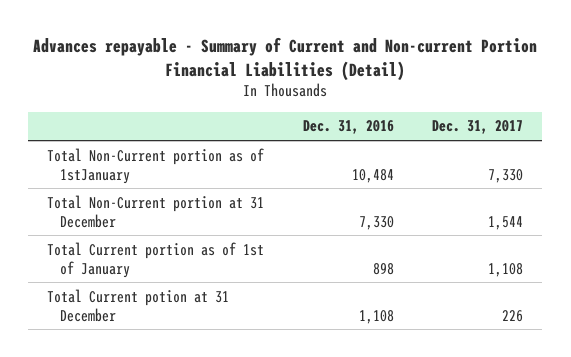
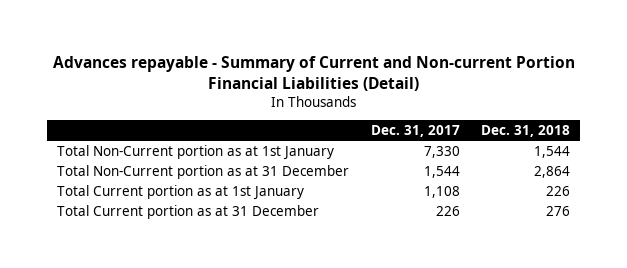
[302,120,394,135] Dec. 31, 2016 -> none
none -> [480,125,570,138] Dec. 31, 2018
[47,147,265,184] Total Non-Current portion as of 1stJanuary -> [57,144,335,160] Total Non-Current portion as at 1st January
[47,194,265,228] Total Non-Current portion at 31 December -> [57,164,350,179] Total Non-Current portion as at 31 December
[47,241,265,278] Total Current portion as of 1st of January -> [57,184,305,200] Total Current portion as at 1st January
[47,288,230,322] Total Current potion at 31 December -> [57,204,320,219] Total Current portion as at 31 December

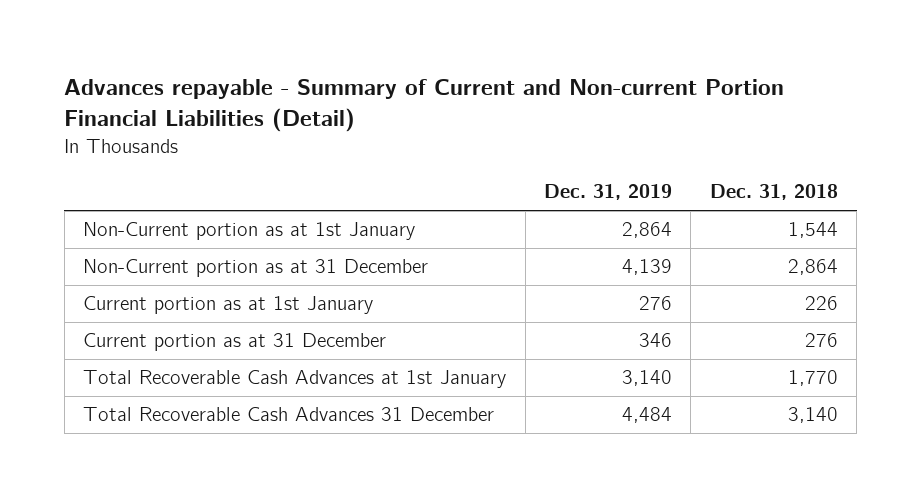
[370,125,460,138] Dec. 31, 2017 -> none
none -> [543,184,672,201] Dec. 31, 2019
[57,144,335,160] Total Non-Current portion as at 1st January -> [83,222,416,241] Non-Current portion as at 1st January
[57,164,350,179] Total Non-Current portion as at 31 December -> [83,259,429,278] Non-Current portion as at 31 December
[57,184,305,200] Total Current portion as at 1st January -> [83,296,374,315] Current portion as at 1st January
[57,204,320,219] Total Current portion as at 31 December -> [83,333,387,352] Current portion as at 31 December
none -> [83,370,507,389] Total Recoverable Cash Advances at 1st January
none -> [83,407,495,422] Total Recoverable Cash Advances 31 December

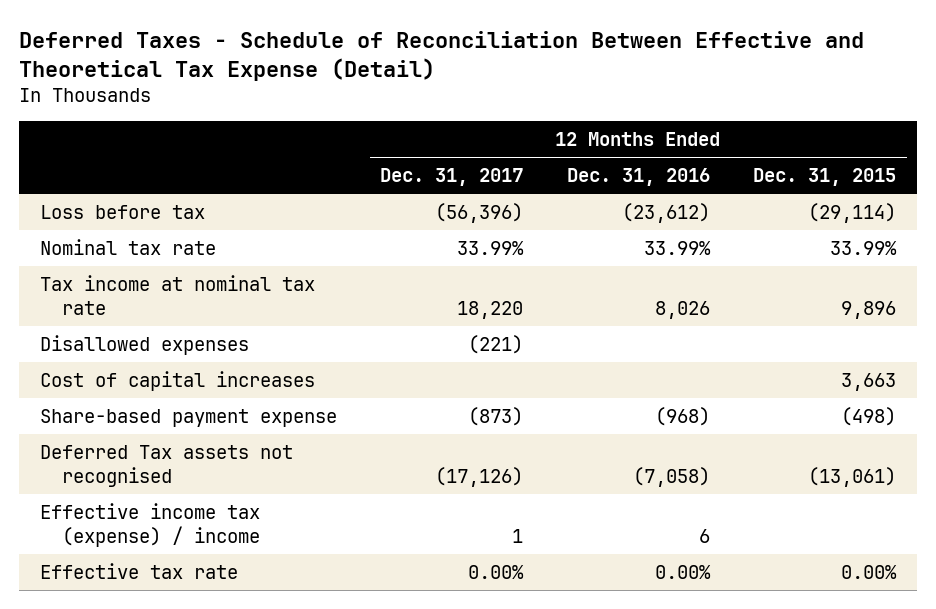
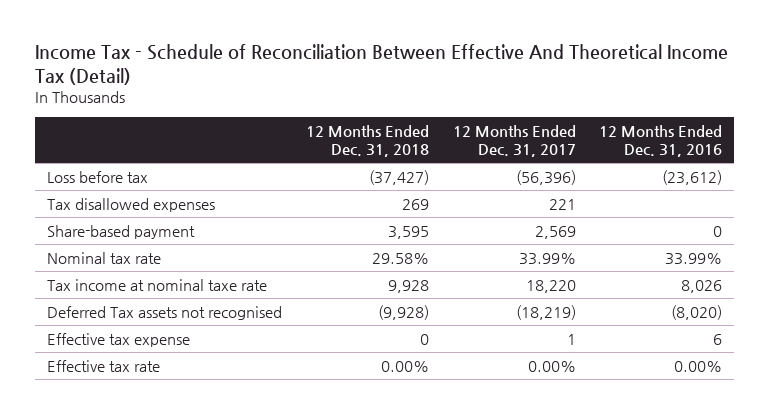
[18,30,864,81] Deferred Taxes - Schedule of Reconciliation Between Effective and Theoretical Tax Expense (Detail) -> [34,44,728,85] Income Tax - Schedule of Reconciliation Between Effective And Theoretical Income Tax (Detail)
[752,168,896,187] Dec. 31, 2015 -> none
none -> [305,125,429,157] 12 Months Ended Dec. 31, 2018
none -> [46,198,215,213] Tax disallowed expenses
none -> [46,225,195,240] Share-based payment
[40,334,250,355] Disallowed expenses -> none
[40,370,316,391] Cost of capital increases -> none
[40,408,338,427] Share-based payment expense -> none
[40,274,316,316] Tax income at nominal tax rate -> [46,279,267,292] Tax income at nominal taxe rate
[435,467,524,488] (17,126) -> [515,305,576,321] (18,219)
[632,467,710,488] (7,058) -> [671,305,723,321] (8,020)
[40,502,261,548] Effective income tax (expense) / income -> [46,333,190,348] Effective tax expense

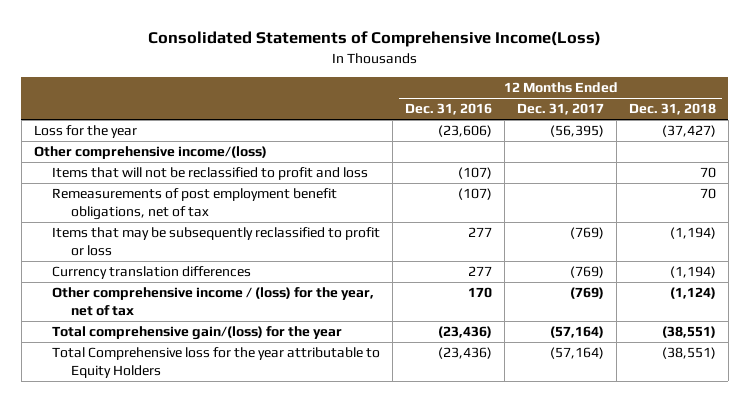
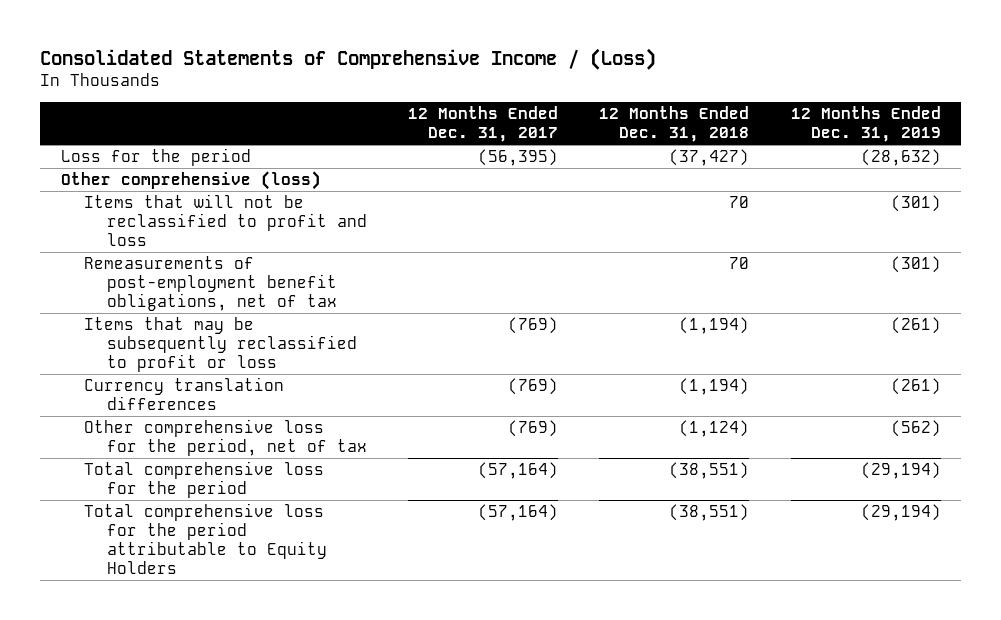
[147,31,601,48] Consolidated Statements of Comprehensive Income(Loss) -> [39,47,656,70] Consolidated Statements of Comprehensive Income / (Loss)
[405,103,493,116] Dec. 31, 2016 -> none
none -> [790,106,941,143] 12 Months Ended Dec. 31, 2019
[33,125,137,139] Loss for the year -> [60,148,251,167] Loss for the period
[33,146,267,160] Other comprehensive income/(loss) -> [60,171,321,191] Other comprehensive (loss)
[52,188,338,220] Remeasurements of post employment benefit obligations, net of tax -> [83,256,337,311] Remeasurements of post-employment benefit obligations, net of tax
[52,287,375,316] Other comprehensive income / (loss) for the year, net of tax -> [83,419,367,457] Other comprehensive loss for the period, net of tax
[52,326,343,341] Total comprehensive gain/(loss) for the year -> [83,461,324,499] Total comprehensive loss for the period
[52,347,381,378] Total Comprehensive loss for the year attributable to Equity Holders -> [83,503,327,574] Total comprehensive loss for the period attributable to Equity Holders

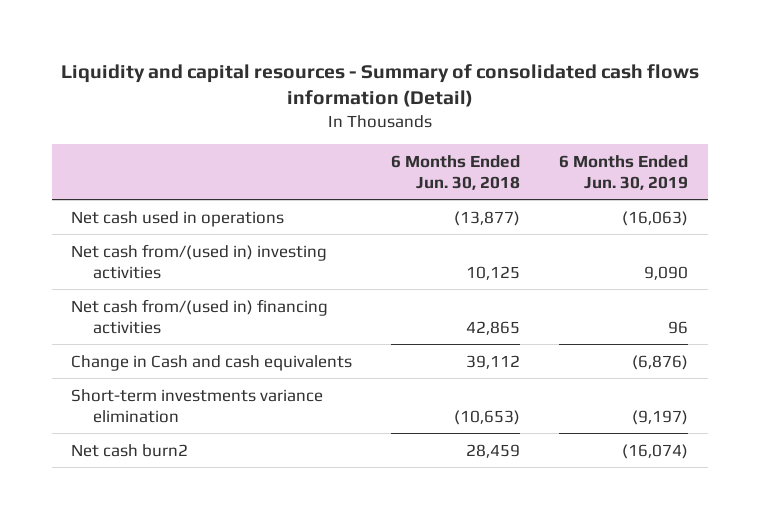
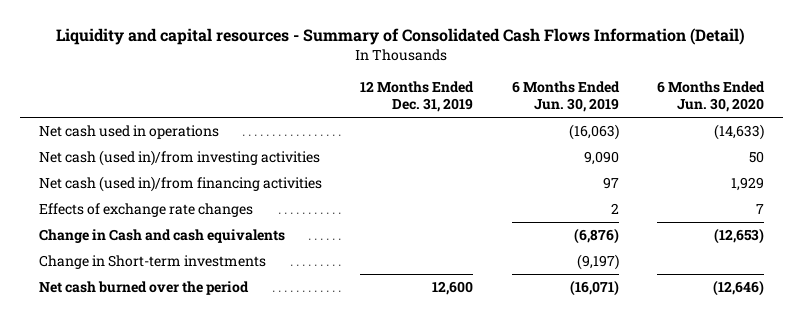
[60,63,699,108] Liquidity and capital resources - Summary of consolidated cash flows information (Detail) -> [56,28,746,46] Liquidity and capital resources - Summary of Consolidated Cash Flows Information (Detail)
[391,154,521,190] 6 Months Ended Jun. 30, 2018 -> none
none -> [360,81,475,113] 12 Months Ended Dec. 31, 2019
none -> [656,81,765,113] 6 Months Ended Jun. 30, 2020
[71,243,328,279] Net cash from/(used in) investing activities -> [39,150,321,167] Net cash (used in)/from investing activities
[71,298,329,334] Net cash from/(used in) financing activities -> [39,176,323,193] Net cash (used in)/from financing activities
[668,320,689,334] 96 -> [602,177,619,190] 97
none -> [39,203,254,218] Effects of exchange rate changes
[71,388,324,423] Short-term investments variance elimination -> [39,255,267,270] Change in Short-term investments
[71,443,189,457] Net cash burn2 -> [39,281,250,296] Net cash burned over the period
[622,443,689,459] (16,074) -> [569,280,619,297] (16,071)

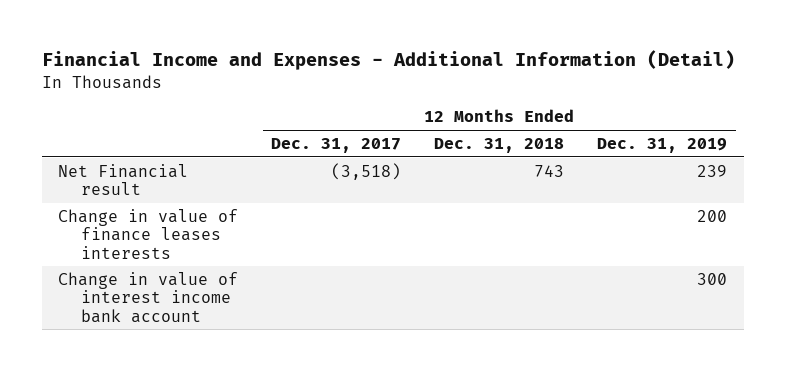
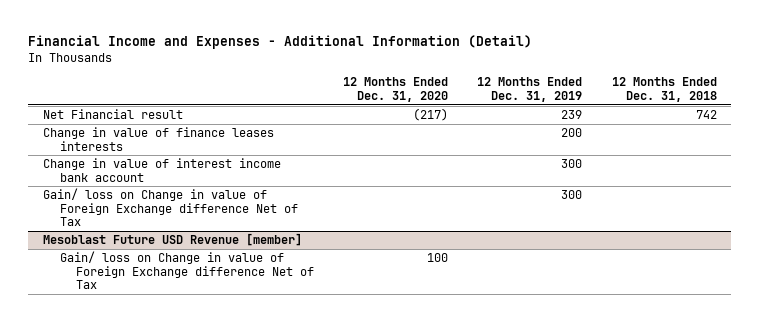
[271,137,402,153] Dec. 31, 2017 -> none
none -> [343,77,449,103] 12 Months Ended Dec. 31, 2020
[534,164,565,177] 743 -> [695,110,717,120] 742
none -> [42,188,298,227] Gain/ loss on Change in value of Foreign Exchange difference Net of Tax
none -> [42,233,302,247] Mesoblast Future USD Revenue [member]
none -> [59,251,315,290] Gain/ loss on Change in value of Foreign Exchange difference Net of Tax

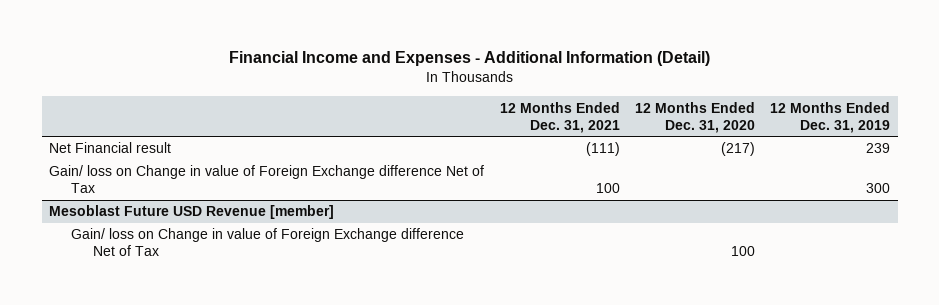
[611,77,717,103] 12 Months Ended Dec. 31, 2018 -> none
none -> [499,101,620,133] 12 Months Ended Dec. 31, 2021
[42,127,274,151] Change in value of finance leases interests -> none
[42,158,281,182] Change in value of interest income bank account -> none

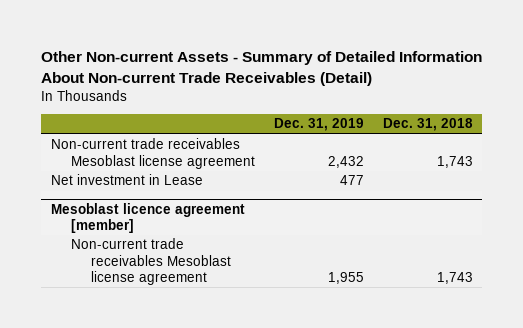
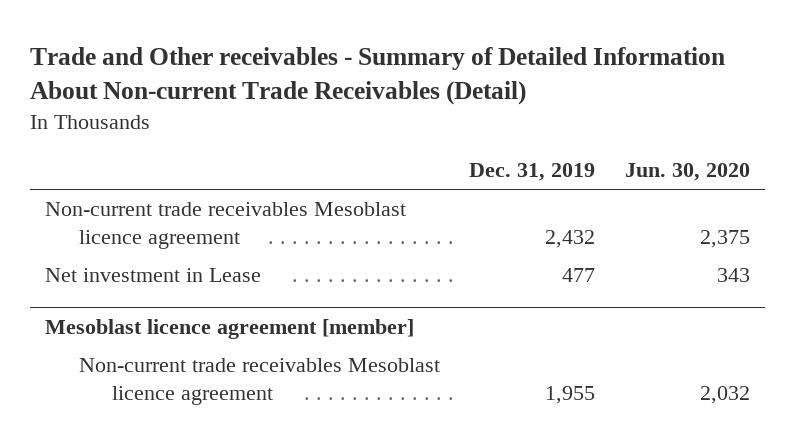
[41,50,483,86] Other Non-current Assets - Summary of Detailed Information About Non-current Trade Receivables (Detail) -> [30,46,726,106] Trade and Other receivables - Summary of Detailed Information About Non-current Trade Receivables (Detail)
[382,118,473,132] Dec. 31, 2018 -> none
none -> [625,163,751,182] Jun. 30, 2020
[50,138,255,169] Non-current trade receivables Mesoblast license agreement -> [45,202,407,249] Non-current trade receivables Mesoblast licence agreement
[70,238,232,286] Non-current trade receivables Mesoblast license agreement -> [78,358,440,405] Non-current trade receivables Mesoblast licence agreement

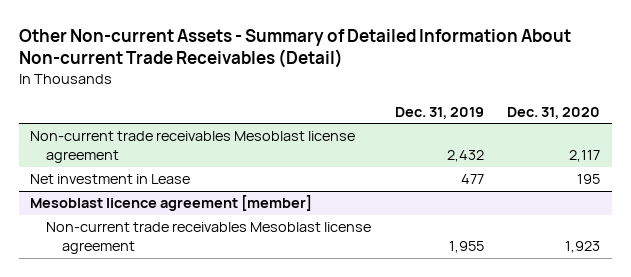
[30,46,726,106] Trade and Other receivables - Summary of Detailed Information About Non-current Trade Receivables (Detail) -> [18,28,571,69] Other Non-current Assets - Summary of Detailed Information About Non-current Trade Receivables (Detail)
[625,163,751,182] Jun. 30, 2020 -> none
none -> [507,106,601,119] Dec. 31, 2020
[45,202,407,249] Non-current trade receivables Mesoblast licence agreement -> [30,131,356,164] Non-current trade receivables Mesoblast license agreement
[78,358,440,405] Non-current trade receivables Mesoblast licence agreement -> [46,222,372,255] Non-current trade receivables Mesoblast license agreement

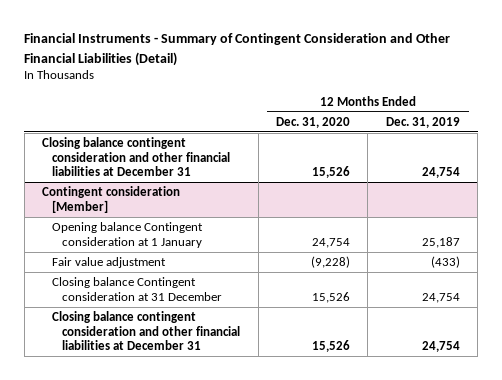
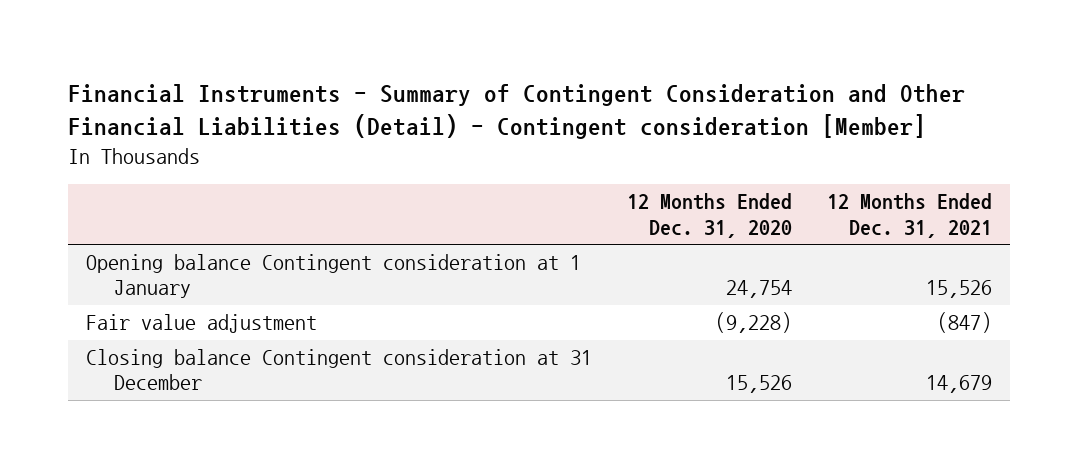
[24,33,451,66] Financial Instruments - Summary of Contingent Consideration and Other Financial Liabilities (Detail) -> [67,84,965,140] Financial Instruments - Summary of Contingent Consideration and Other Financial Liabilities (Detail) - Contingent consideration [Member]
[385,116,460,128] Dec. 31, 2019 -> none
none -> [827,193,993,238] 12 Months Ended Dec. 31, 2021
[42,137,231,177] Closing balance contingent consideration and other financial liabilities at December 31 -> none
[42,186,181,213] Contingent consideration [Member] -> none
[52,311,241,351] Closing balance contingent consideration and other financial liabilities at December 31 -> none

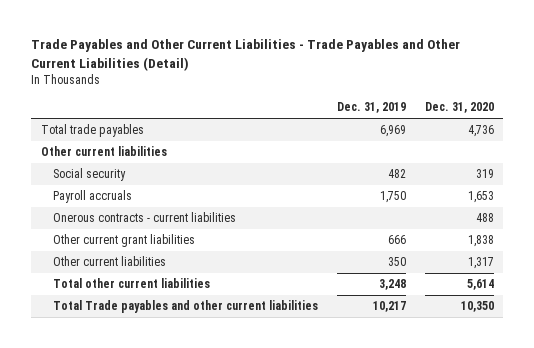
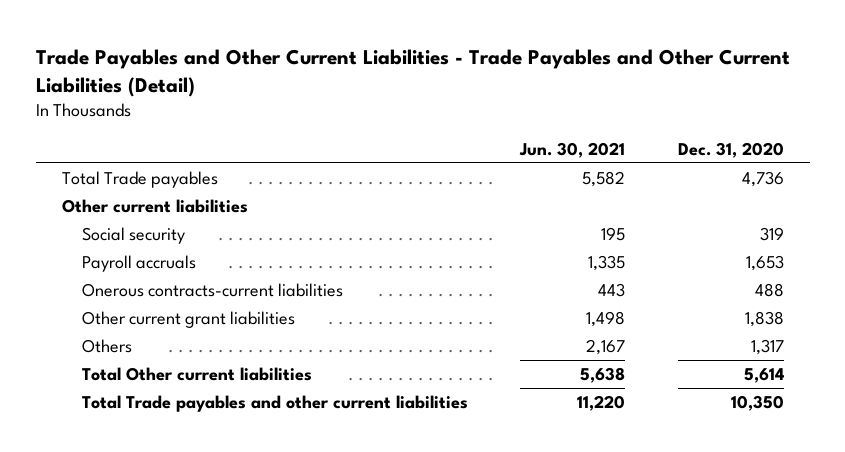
[336,101,406,113] Dec. 31, 2019 -> none
none -> [519,141,626,158] Jun. 30, 2021
[40,124,144,138] Total trade payables -> [61,170,218,188] Total Trade payables
[52,212,236,223] Onerous contracts - current liabilities -> [81,282,343,297] Onerous contracts-current liabilities
[52,256,166,267] Other current liabilities -> [81,338,132,353] Others
[52,278,210,289] Total other current liabilities -> [81,366,312,381] Total Other current liabilities

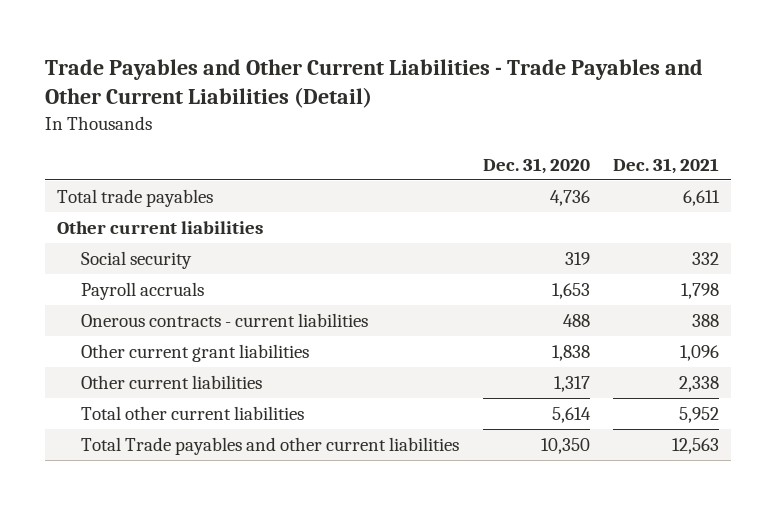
[519,141,626,158] Jun. 30, 2021 -> none
none -> [613,157,720,174] Dec. 31, 2021
[61,170,218,188] Total Trade payables -> [57,188,214,207] Total trade payables
[81,282,343,297] Onerous contracts-current liabilities -> [81,312,369,327] Onerous contracts - current liabilities
[81,338,132,353] Others -> [81,374,263,389] Other current liabilities
[81,366,312,381] Total Other current liabilities -> [81,405,305,420] Total other current liabilities

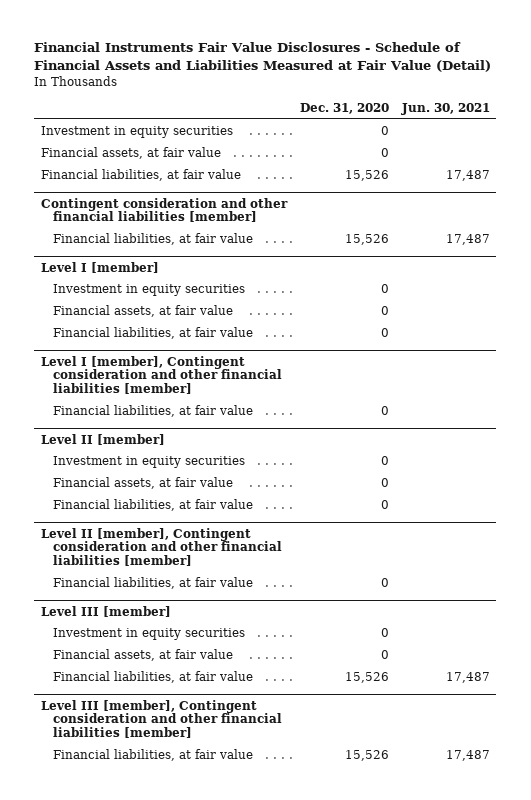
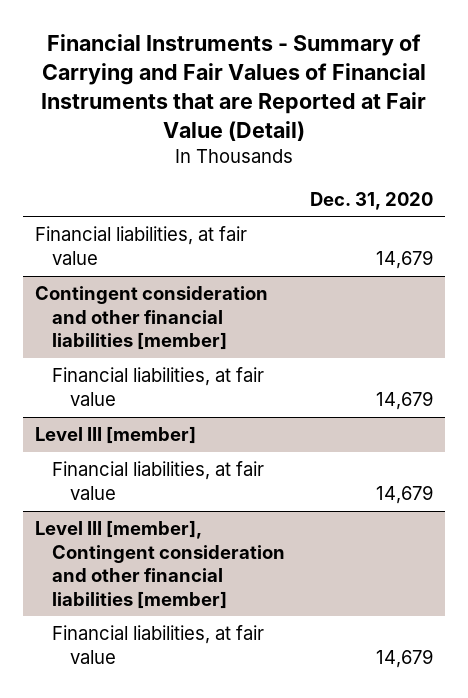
[34,42,492,73] Financial Instruments Fair Value Disclosures - Schedule of Financial Assets and Liabilities Measured at Fair Value (Detail) -> [40,34,426,141] Financial Instruments - Summary of Carrying and Fair Values of Financial Instruments that are Reported at Fair Value (Detail)
[400,102,490,115] Jun. 30, 2021 -> none
[40,125,233,138] Investment in equity securities -> none
[40,146,221,159] Financial assets, at fair value -> none
[344,169,389,181] 15,526 -> [375,249,433,269] 14,679
[40,261,159,273] Level I [member] -> none
[52,283,245,296] Investment in equity securities -> none
[52,304,233,317] Financial assets, at fair value -> none
[52,326,253,339] Financial liabilities, at fair value -> none
[40,355,282,395] Level I [member], Contingent consideration and other financial liabilities [member] -> none
[52,404,253,417] Financial liabilities, at fair value -> none
[40,433,165,445] Level II [member] -> none
[52,455,245,468] Investment in equity securities -> none
[52,476,233,489] Financial assets, at fair value -> none
[52,498,253,511] Financial liabilities, at fair value -> none
[40,527,282,567] Level II [member], Contingent consideration and other financial liabilities [member] -> none
[52,576,253,589] Financial liabilities, at fair value -> none
[344,233,389,245] 15,526 -> [375,390,433,410] 14,679
[52,627,245,640] Investment in equity securities -> none
[52,648,233,661] Financial assets, at fair value -> none
[344,671,389,683] 15,526 -> [375,484,433,504] 14,679
[344,749,389,761] 15,526 -> [375,648,433,668] 14,679

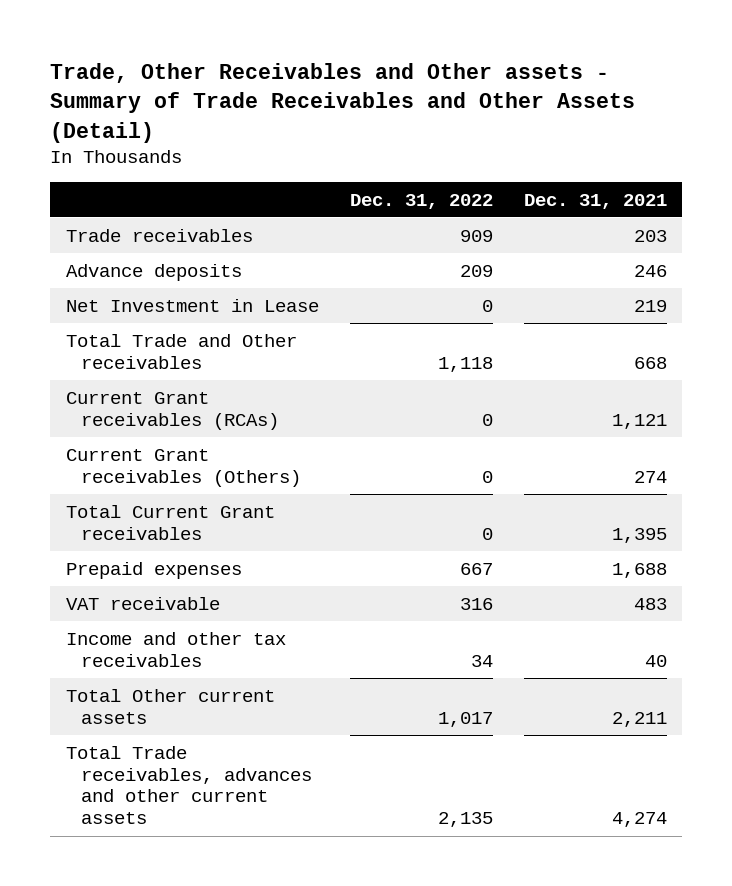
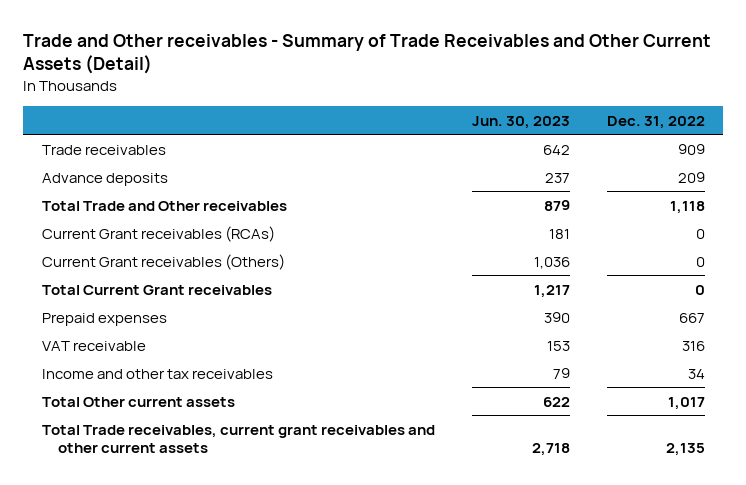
[49,63,635,143] Trade, Other Receivables and Other assets - Summary of Trade Receivables and Other Assets (Detail) -> [22,33,711,75] Trade and Other receivables - Summary of Trade Receivables and Other Current Assets (Detail)
[523,193,667,209] Dec. 31, 2021 -> none
none -> [471,115,570,129] Jun. 30, 2023
[65,298,319,312] Net Investment in Lease -> none
[65,745,312,825] Total Trade receivables, advances and other current assets -> [41,424,435,453] Total Trade receivables, current grant receivables and other current assets

